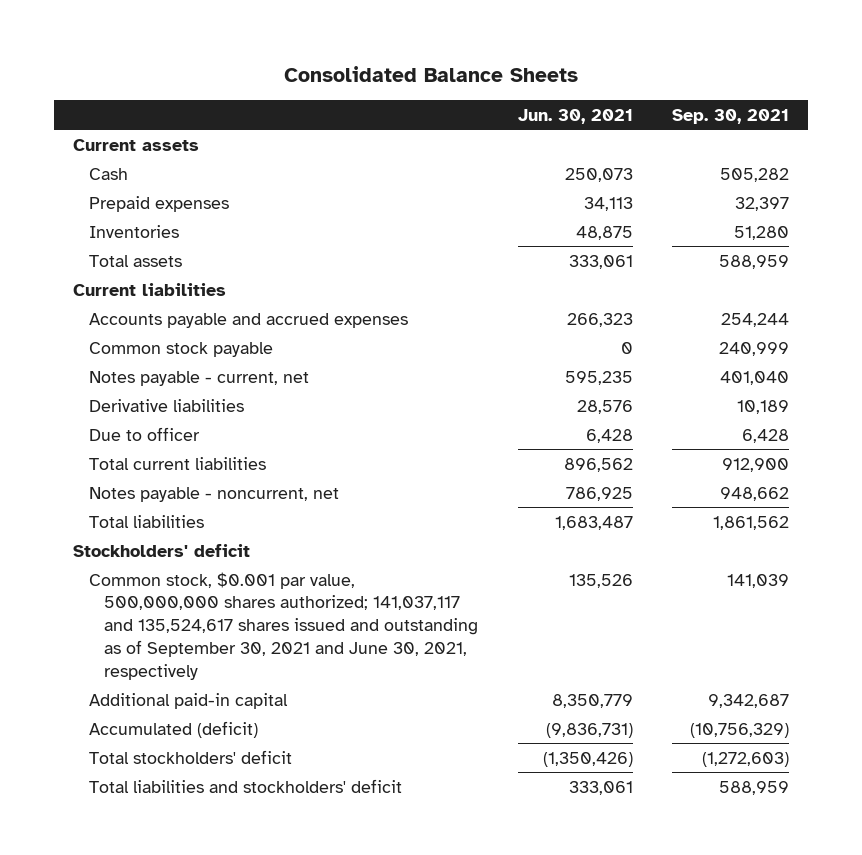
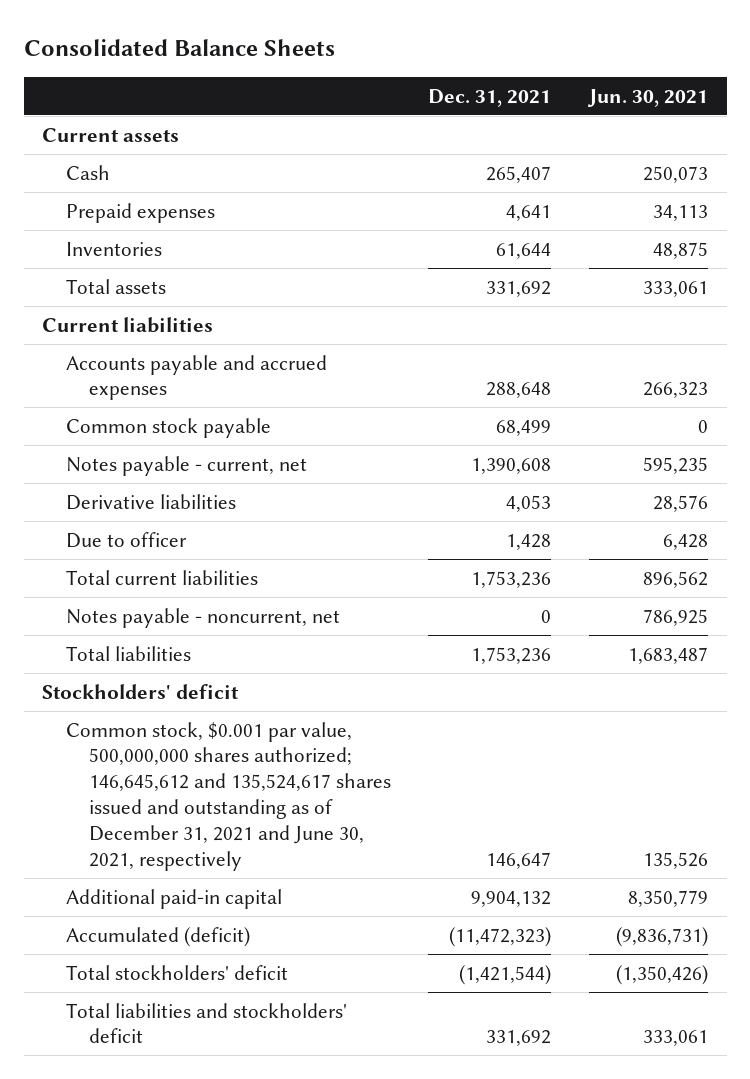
[671,108,789,124] Sep. 30, 2021 -> none
none -> [428,88,552,107] Dec. 31, 2021
[88,571,479,680] Common stock, $0.001 par value, 500,000,000 shares authorized; 141,037,117 and 135,524,617 shares issued and outstanding as of September 30, 2021 and June 30, 2021, respectively -> [65,721,391,871] Common stock, $0.001 par value, 500,000,000 shares authorized; 146,645,612 and 135,524,617 shares issued and outstanding as of December 31, 2021 and June 30, 2021, respectively

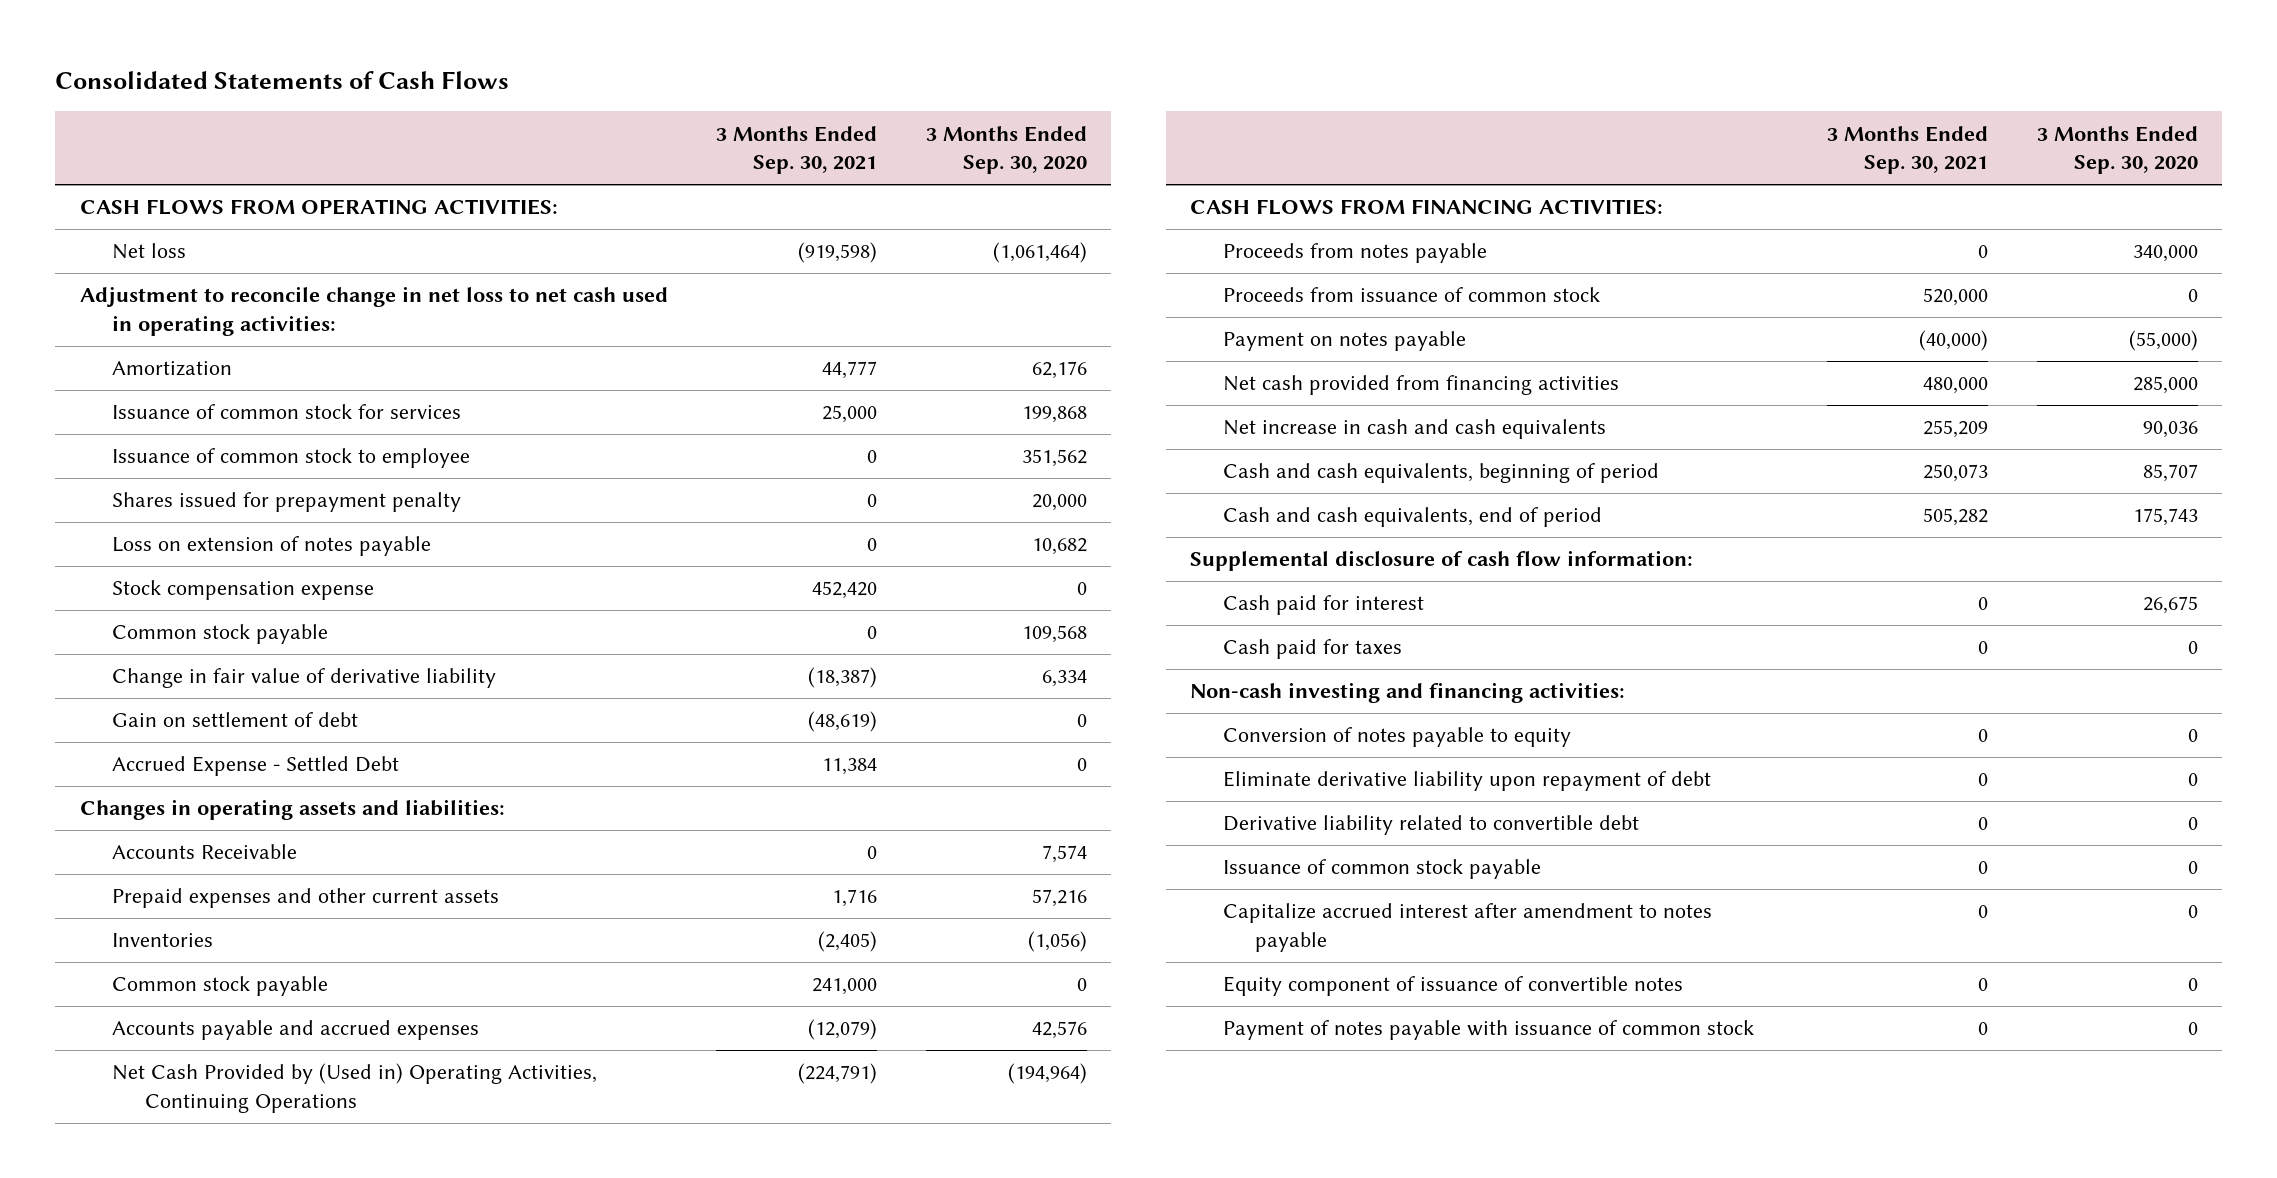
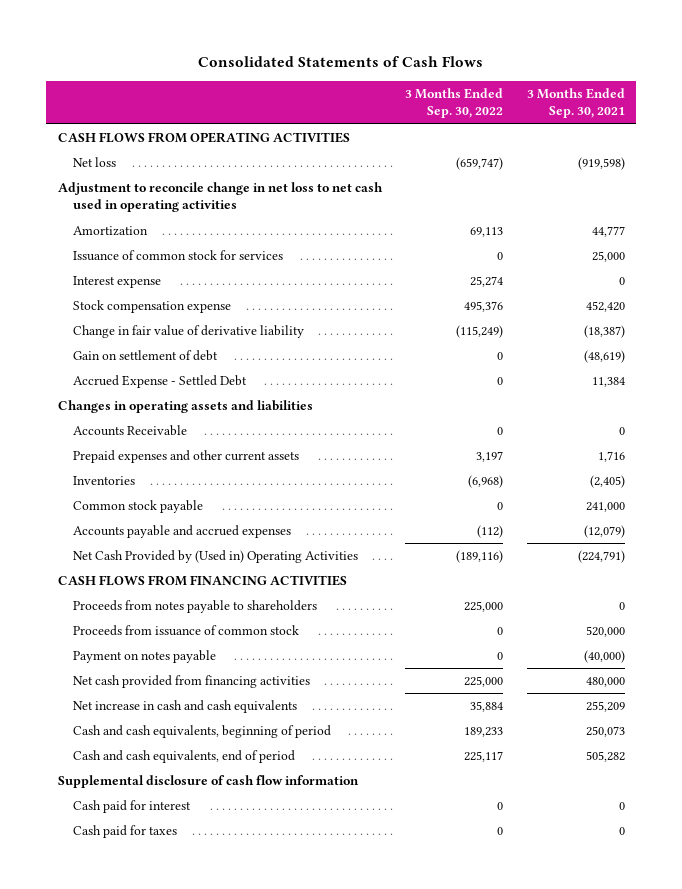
[925,125,1087,175] 3 Months Ended Sep. 30, 2020 -> none
none -> [405,88,504,119] 3 Months Ended Sep. 30, 2022
[79,199,558,216] CASH FLOWS FROM OPERATING ACTIVITIES: -> [57,132,350,144] CASH FLOWS FROM OPERATING ACTIVITIES
[79,286,668,336] Adjustment to reconcile change in net loss to net cash used in operating activities: -> [57,182,383,213] Adjustment to reconcile change in net loss to net cash used in operating activities
[112,448,471,469] Issuance of common stock to employee -> none
[112,536,432,557] Loss on extension of notes payable -> none
[112,492,462,513] Shares issued for prepayment penalty -> [72,276,161,289] Interest expense
[112,624,329,645] Common stock payable -> none
[79,799,505,821] Changes in operating assets and liabilities: -> [57,400,313,414] Changes in operating assets and liabilities
[112,1063,598,1113] Net Cash Provided by (Used in) Operating Activities, Continuing Operations -> [72,550,358,564] Net Cash Provided by (Used in) Operating Activities
[1190,199,1664,216] CASH FLOWS FROM FINANCING ACTIVITIES: -> [57,575,347,587] CASH FLOWS FROM FINANCING ACTIVITIES
[1222,243,1487,264] Proceeds from notes payable -> [72,600,317,614] Proceeds from notes payable to shareholders
[1190,550,1694,572] Supplemental disclosure of cash flow information: -> [57,775,359,789] Supplemental disclosure of cash flow information
[1190,682,1626,704] Non-cash investing and financing activities: -> none
[1222,727,1571,748] Conversion of notes payable to equity -> none
[1222,771,1711,792] Eliminate derivative liability upon repayment of debt -> none
[1222,815,1639,836] Derivative liability related to convertible debt -> none
[1222,859,1541,880] Issuance of common stock payable -> none
[1222,903,1712,952] Capitalize accrued interest after amendment to notes payable -> none
[1222,976,1683,997] Equity component of issuance of convertible notes -> none
[1222,1020,1754,1041] Payment of notes payable with issuance of common stock -> none

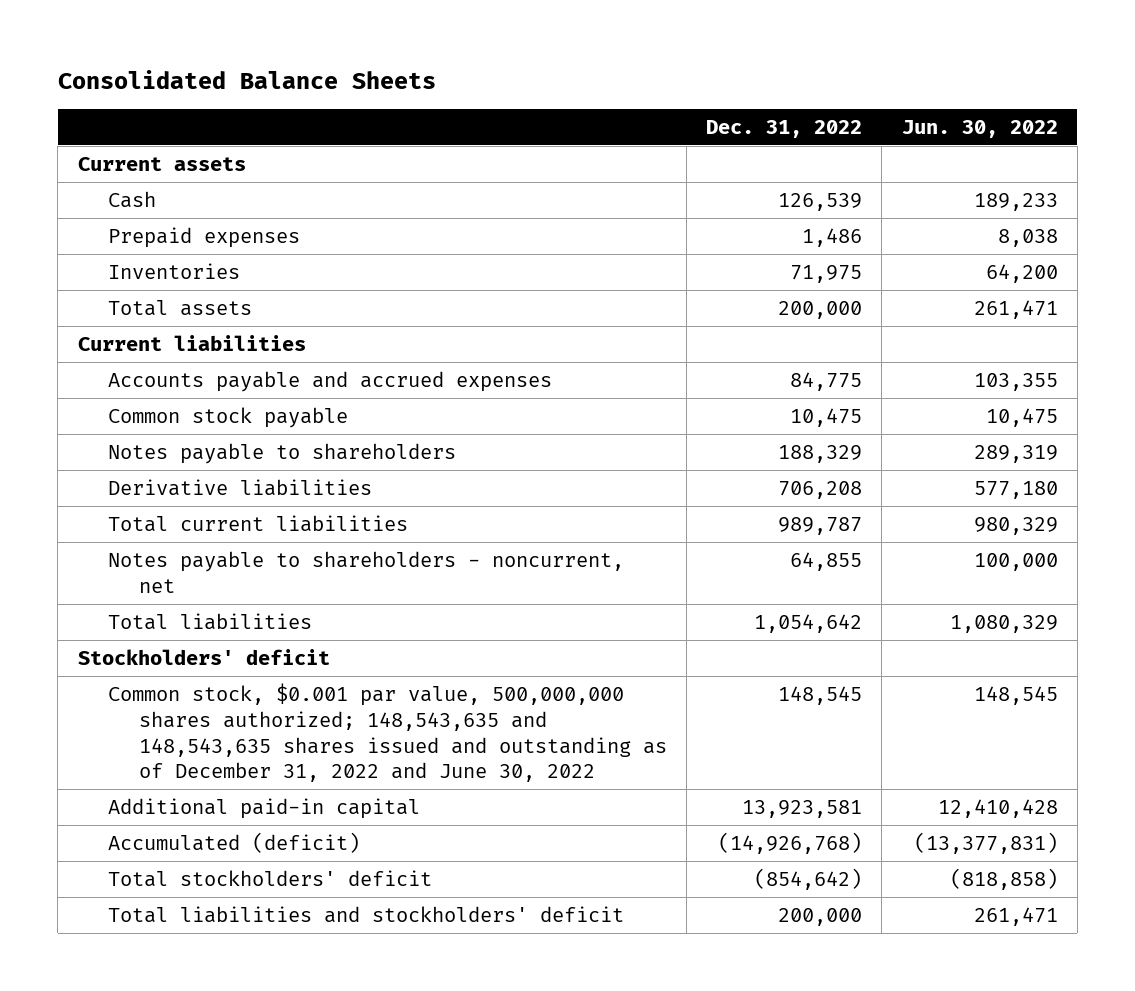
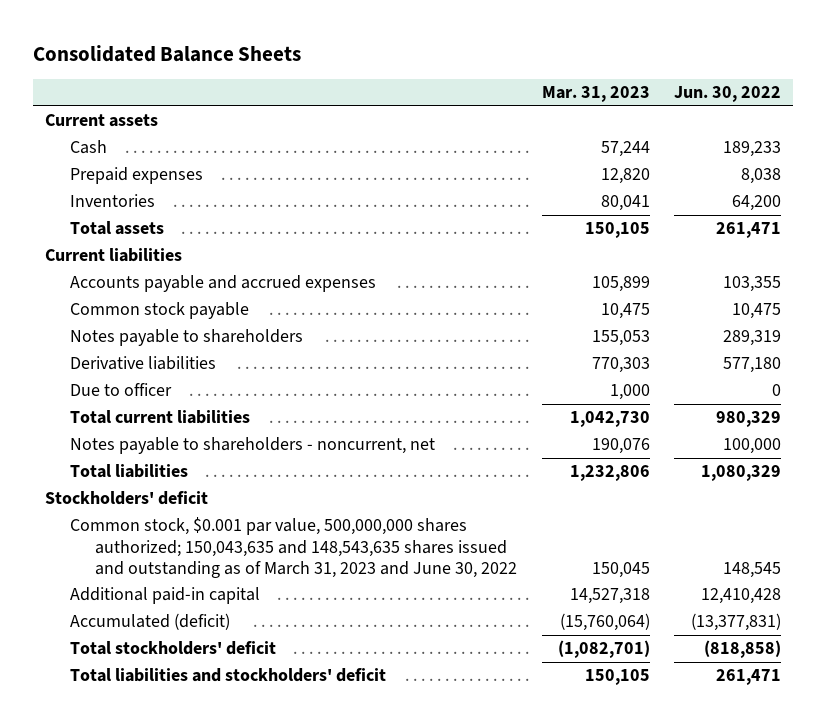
[706,119,863,138] Dec. 31, 2022 -> none
none -> [541,86,650,103] Mar. 31, 2023
none -> [70,383,173,397] Due to officer
[108,682,667,783] Common stock, $0.001 par value, 500,000,000 shares authorized; 148,543,635 and 148,543,635 shares issued and outstanding as of December 31, 2022 and June 30, 2022 -> [70,517,518,578] Common stock, $0.001 par value, 500,000,000 shares authorized; 150,043,635 and 148,543,635 shares issued and outstanding as of March 31, 2023 and June 30, 2022

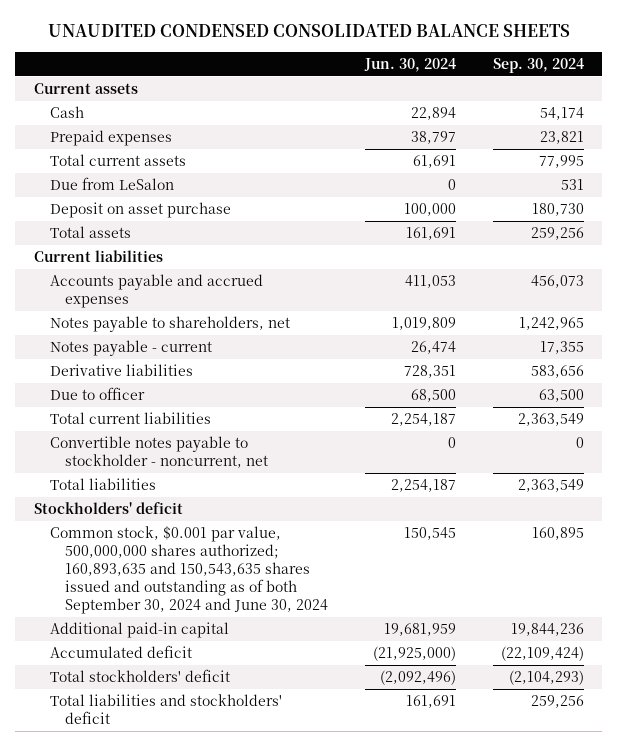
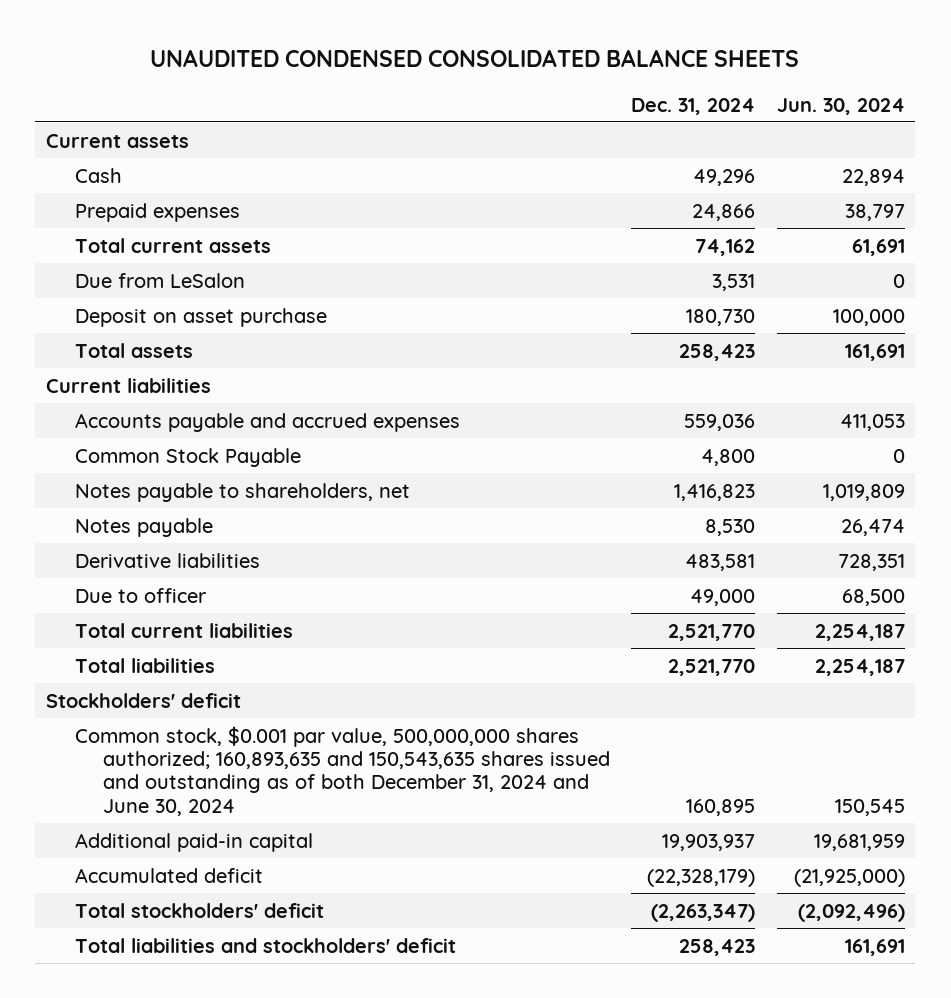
[492,57,584,73] Sep. 30, 2024 -> none
none -> [631,97,756,115] Dec. 31, 2024
none -> [74,447,301,467] Common Stock Payable
[49,340,212,357] Notes payable - current -> [74,517,213,537] Notes payable
[49,436,269,469] Convertible notes payable to stockholder - noncurrent, net -> none
[49,526,329,615] Common stock, $0.001 par value, 500,000,000 shares authorized; 160,893,635 and 150,543,635 shares issued and outstanding as of both September 30, 2024 and June 30, 2024 -> [74,725,611,816] Common stock, $0.001 par value, 500,000,000 shares authorized; 160,893,635 and 150,543,635 shares issued and outstanding as of both December 31, 2024 and June 30, 2024

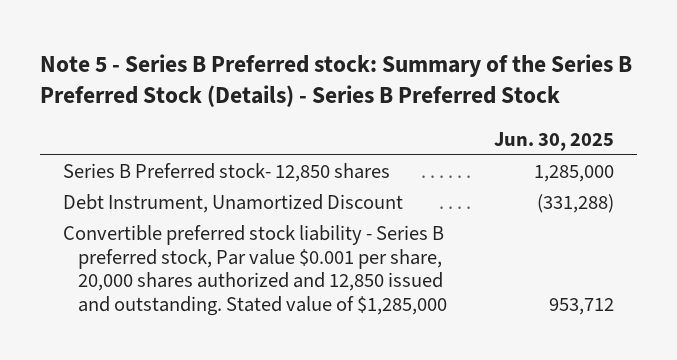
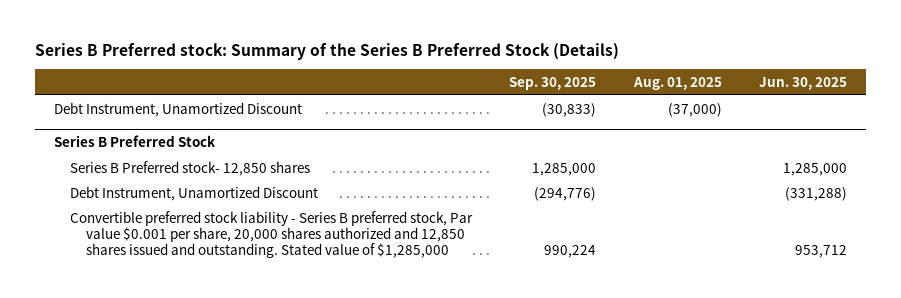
[40,53,633,108] Note 5 - Series B Preferred stock: Summary of the Series B Preferred Stock (Details) - Series B Preferred Stock -> [34,42,619,60] Series B Preferred stock: Summary of the Series B Preferred Stock (Details)
none -> [509,77,597,91] Sep. 30, 2025
none -> [632,77,722,91] Aug. 01, 2025
none -> [53,101,302,117] Debt Instrument, Unamortized Discount
none -> [53,134,216,147] Series B Preferred Stock
[63,225,448,317] Convertible preferred stock liability - Series B preferred stock, Par value $0.001 per share, 20,000 shares authorized and 12,850 issued and outstanding. Stated value of $1,285,000 -> [69,210,473,259] Convertible preferred stock liability - Series B preferred stock, Par value $0.001 per share, 20,000 shares authorized and 12,850 shares issued and outstanding. Stated value of $1,285,000

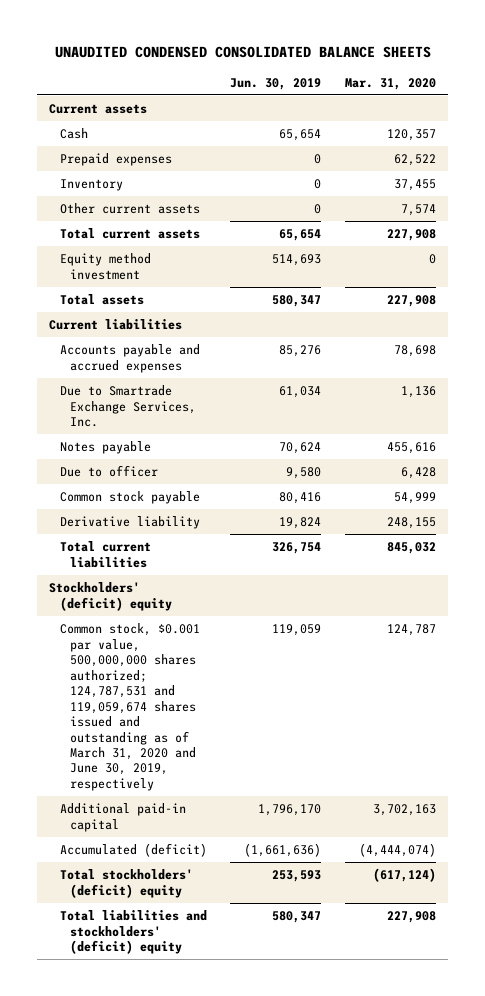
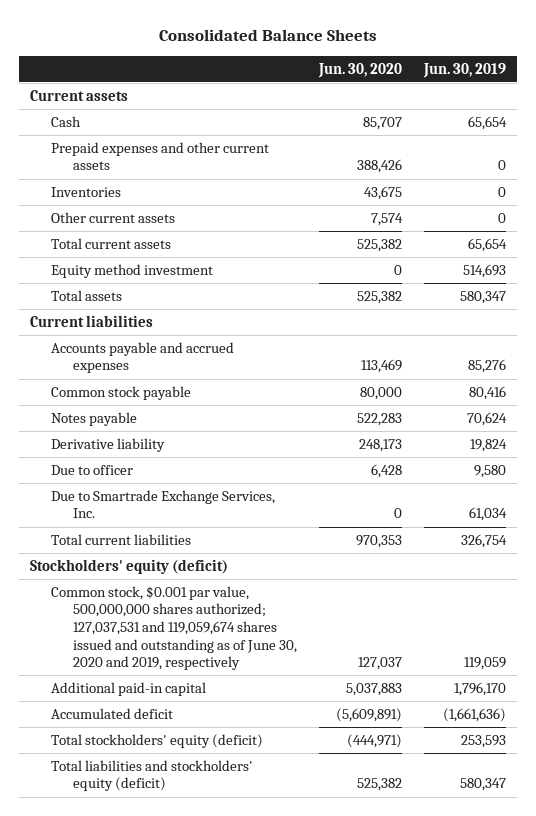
[54,45,431,58] UNAUDITED CONDENSED CONSOLIDATED BALANCE SHEETS -> [159,29,378,42] Consolidated Balance Sheets
[345,77,437,90] Mar. 31, 2020 -> none
none -> [318,62,403,78] Jun. 30, 2020
[59,153,172,167] Prepaid expenses -> none
none -> [51,141,270,171] Prepaid expenses and other current assets
[59,179,123,192] Inventory -> [51,186,122,197] Inventories
[59,441,151,455] Notes payable -> [51,411,138,426] Notes payable
[59,465,158,478] Due to officer -> [51,464,134,475] Due to officer
[59,385,197,428] Due to Smartrade Exchange Services, Inc. -> [51,489,276,519] Due to Smartrade Exchange Services, Inc.
[49,582,172,611] Stockholders' (deficit) equity -> [29,558,228,574] Stockholders' equity (deficit)
[59,623,200,791] Common stock, $0.001 par value, 500,000,000 shares authorized; 124,787,531 and 119,059,674 shares issued and outstanding as of March 31, 2020 and June 30, 2019, respectively -> [51,585,297,671] Common stock, $0.001 par value, 500,000,000 shares authorized; 127,037,531 and 119,059,674 shares issued and outstanding as of June 30, 2020 and 2019, respectively
[59,843,207,858] Accumulated (deficit) -> [51,707,174,719] Accumulated deficit
[59,869,193,898] Total stockholders' (deficit) equity -> [51,733,264,748] Total stockholders' equity (deficit)
[59,910,207,955] Total liabilities and stockholders' (deficit) equity -> [51,759,254,792] Total liabilities and stockholders' equity (deficit)

